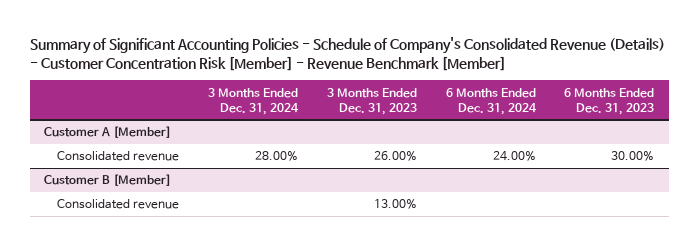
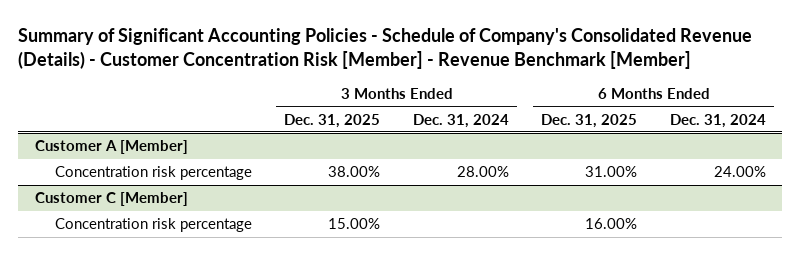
[326,87,417,115] 3 Months Ended Dec. 31, 2023 -> none
[564,87,655,115] 6 Months Ended Dec. 31, 2023 -> none
none -> [284,113,381,128] Dec. 31, 2025
none -> [541,113,638,128] Dec. 31, 2025
[57,151,180,162] Consolidated revenue -> [54,166,252,181] Concentration risk percentage
[44,174,172,187] Customer B [Member] -> [34,192,188,207] Customer C [Member]
[57,199,180,210] Consolidated revenue -> [54,218,252,233] Concentration risk percentage

